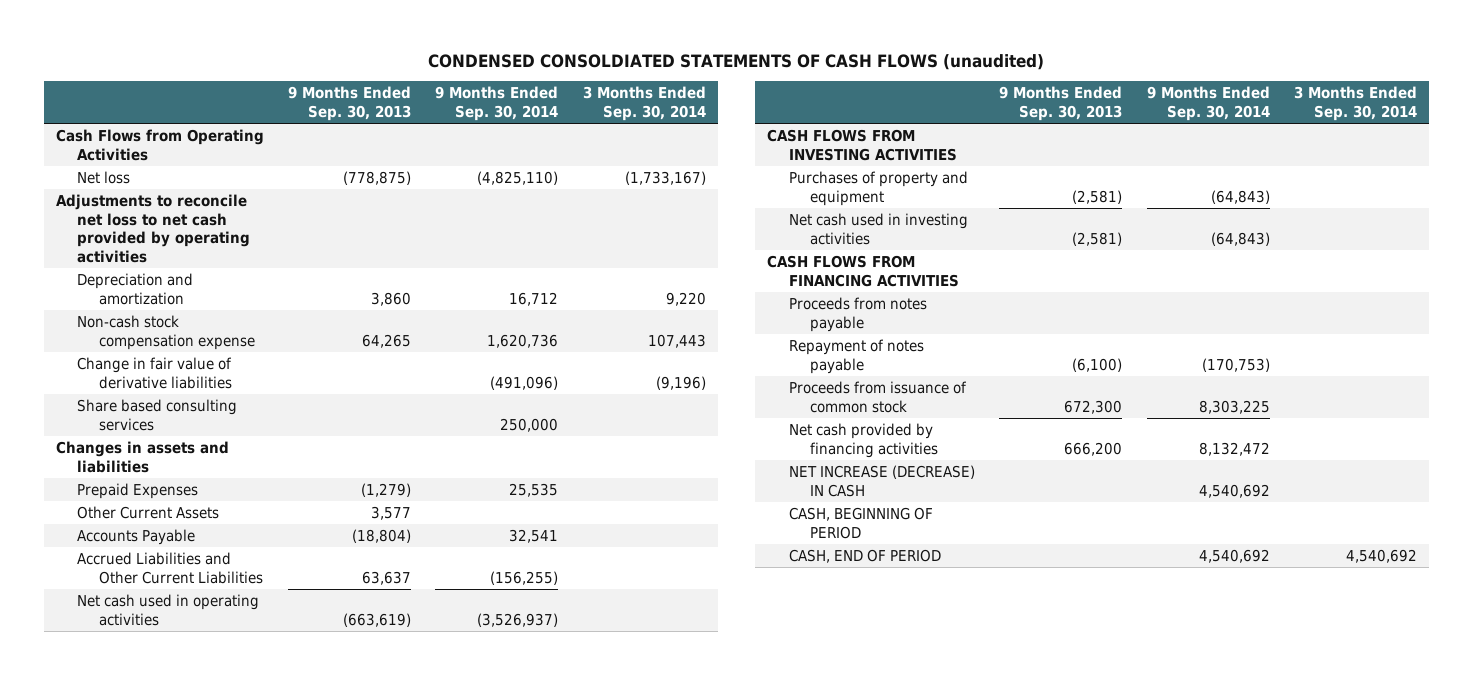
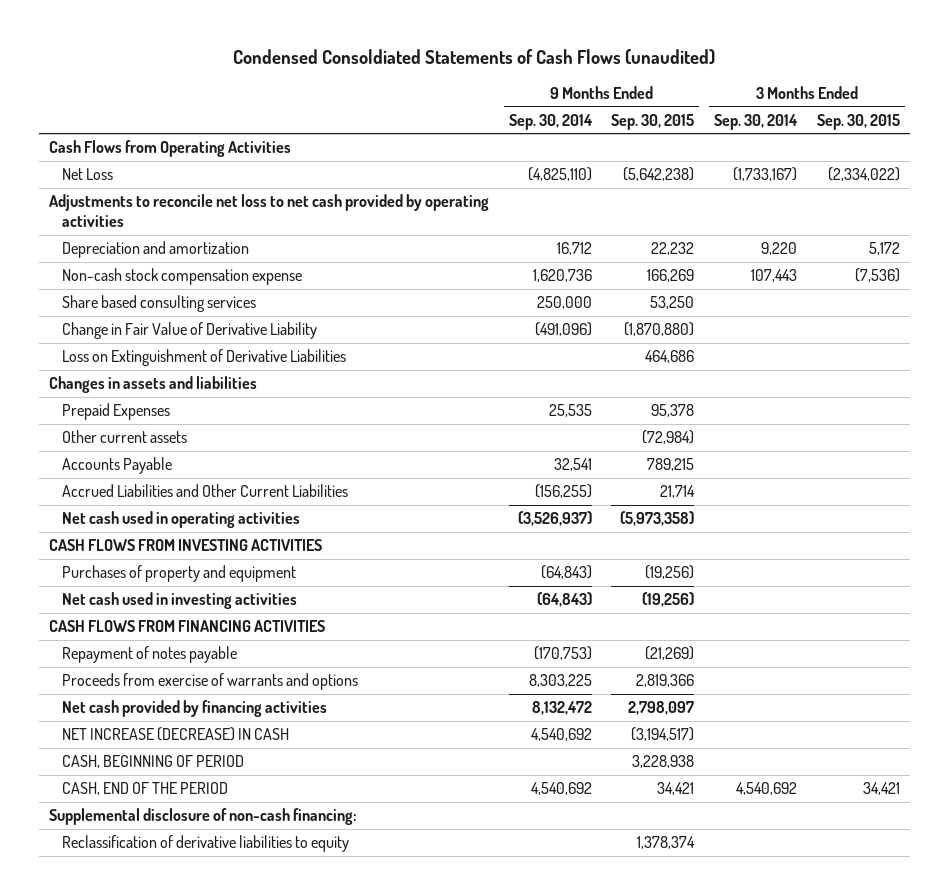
[428,53,1045,70] CONDENSED CONSOLDIATED STATEMENTS OF CASH FLOWS (unaudited) -> [233,48,716,65] Condensed Consoldiated Statements of Cash Flows (unaudited)
[288,86,412,122] 9 Months Ended Sep. 30, 2013 -> none
none -> [611,113,695,130] Sep. 30, 2015
none -> [817,113,901,130] Sep. 30, 2015
[77,170,131,184] Net loss -> [61,168,113,181] Net Loss
[77,356,233,389] Change in fair value of derivative liabilities -> none
none -> [61,322,317,340] Change in Fair Value of Derivative Liability
none -> [61,349,346,367] Loss on Extinguishment of Derivative Liabilities
[77,505,220,519] Other Current Assets -> [61,430,187,444] Other current assets
[788,296,927,332] Proceeds from notes payable -> none
[788,380,967,413] Proceeds from issuance of common stock -> [61,673,358,691] Proceeds from exercise of warrants and options
[788,548,941,563] CASH, END OF PERIOD -> [61,782,228,796] CASH, END OF THE PERIOD
none -> [48,808,357,826] Supplemental disclosure of non-cash financing:
none -> [61,835,349,853] Reclassification of derivative liabilities to equity

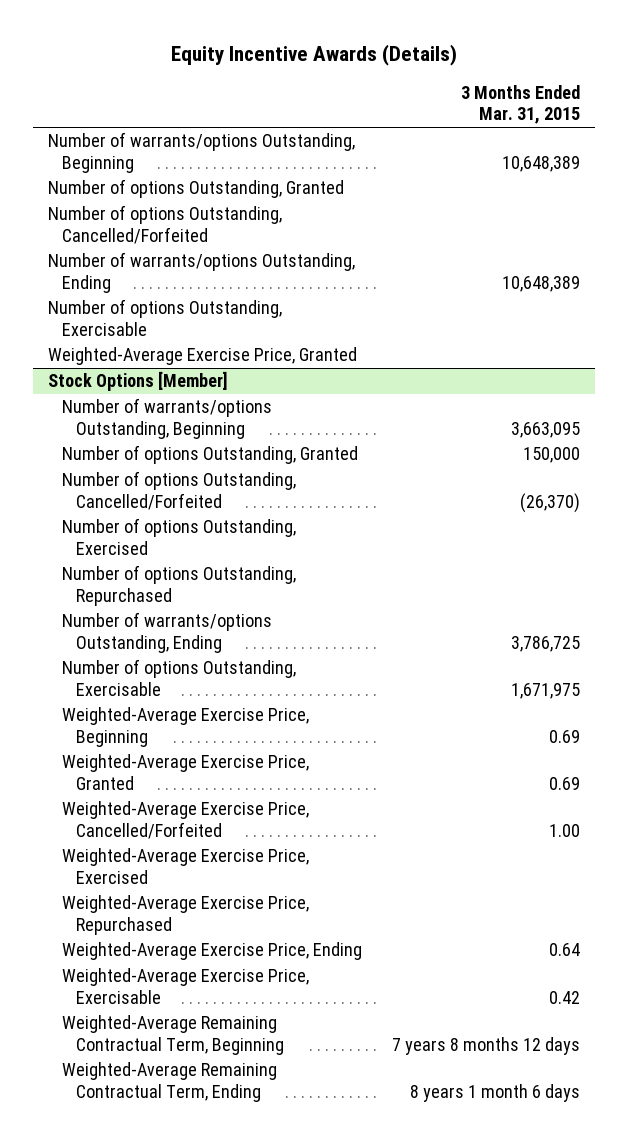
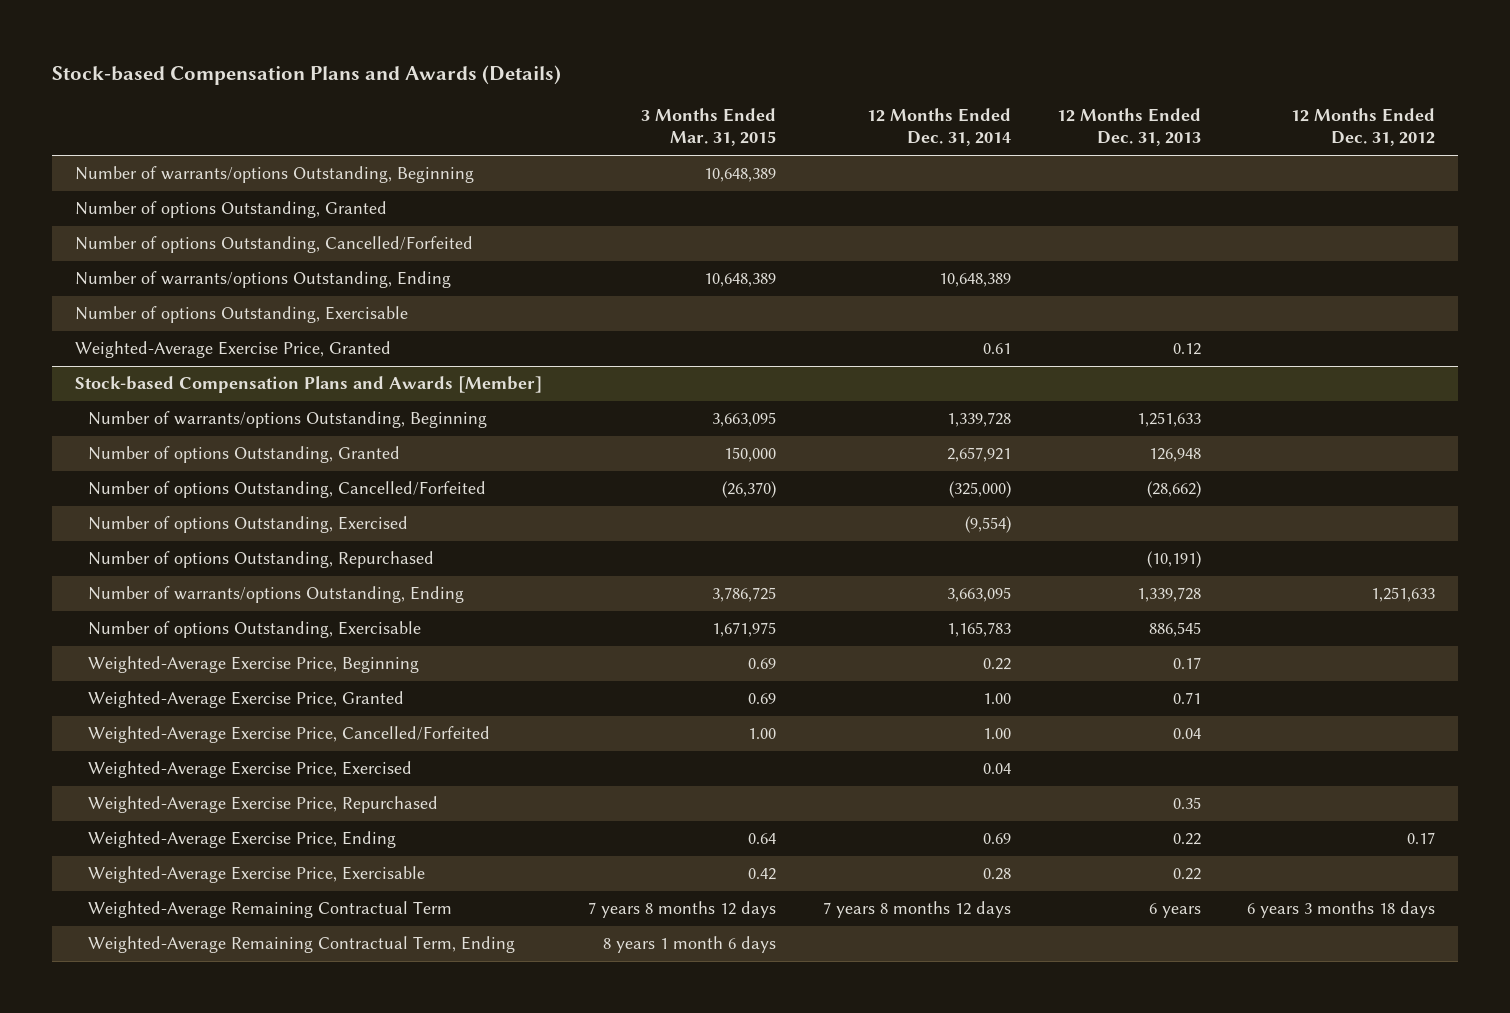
[171,44,458,67] Equity Incentive Awards (Details) -> [52,64,562,85] Stock-based Compensation Plans and Awards (Details)
none -> [866,107,1011,147] 12 Months Ended Dec. 31, 2014
none -> [1056,107,1201,147] 12 Months Ended Dec. 31, 2013
none -> [1290,107,1435,147] 12 Months Ended Dec. 31, 2012
[48,371,229,392] Stock Options [Member] -> [75,376,543,394] Stock-based Compensation Plans and Awards [Member]
[62,1015,284,1055] Weighted-Average Remaining Contractual Term, Beginning -> [88,901,453,919] Weighted-Average Remaining Contractual Term

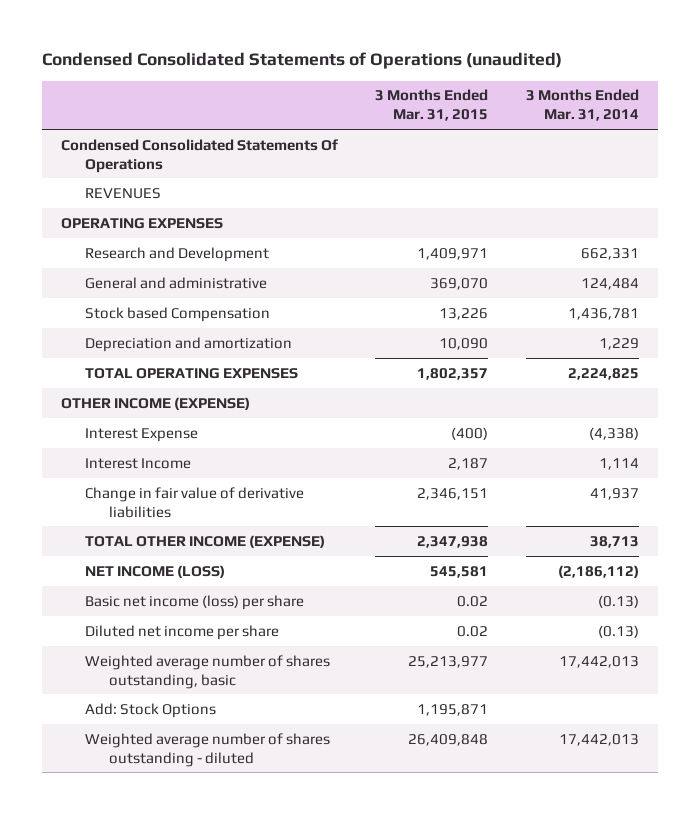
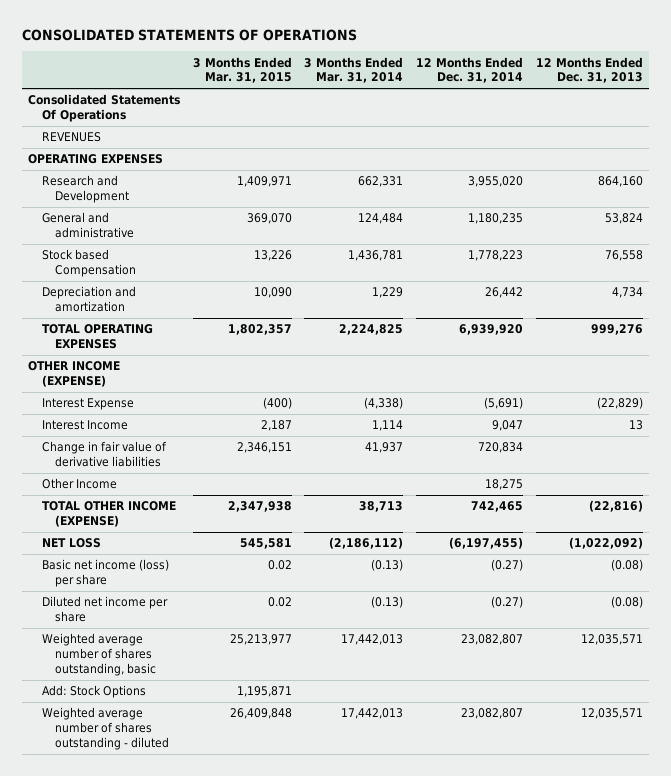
[41,52,562,70] Condensed Consolidated Statements of Operations (unaudited) -> [21,28,357,41] CONSOLIDATED STATEMENTS OF OPERATIONS
none -> [416,56,524,84] 12 Months Ended Dec. 31, 2014
none -> [535,56,643,84] 12 Months Ended Dec. 31, 2013
[60,138,338,173] Condensed Consolidated Statements Of Operations -> [28,94,181,123] Consolidated Statements Of Operations
none -> [41,478,117,490] Other Income
[84,564,225,578] NET INCOME (LOSS) -> [41,538,101,549] NET LOSS

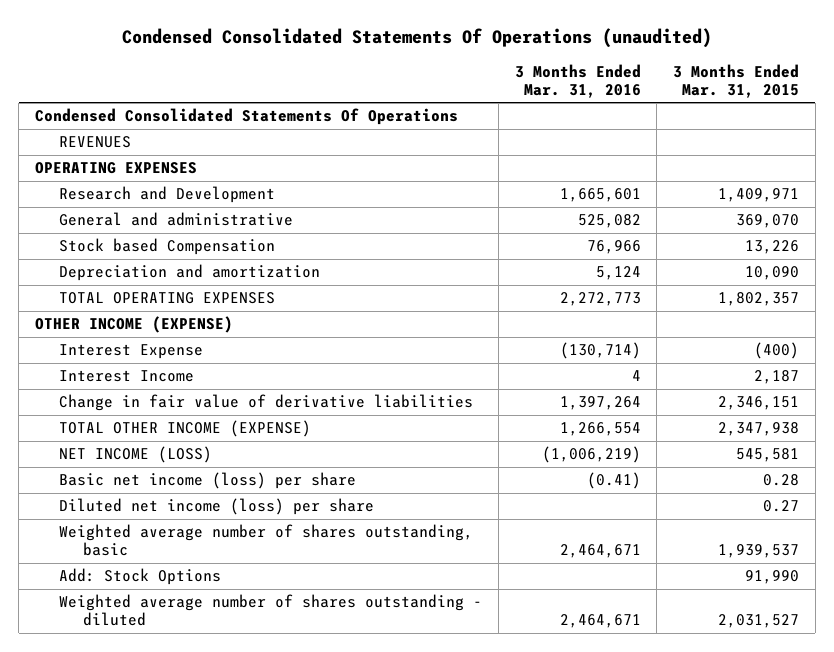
[21,28,357,41] CONSOLIDATED STATEMENTS OF OPERATIONS -> [122,27,713,48] Condensed Consolidated Statements Of Operations (unaudited)
[304,56,404,84] 3 Months Ended Mar. 31, 2014 -> none
[416,56,524,84] 12 Months Ended Dec. 31, 2014 -> none
[535,56,643,84] 12 Months Ended Dec. 31, 2013 -> none
none -> [514,63,641,98] 3 Months Ended Mar. 31, 2016
[28,94,181,123] Consolidated Statements Of Operations -> [34,108,458,126] Condensed Consolidated Statements Of Operations
[41,478,117,490] Other Income -> none
[41,538,101,549] NET LOSS -> [59,446,213,464] NET INCOME (LOSS)
[267,560,292,571] 0.02 -> [763,474,800,487] 0.28
[41,596,168,623] Diluted net income per share -> [59,498,375,516] Diluted net income (loss) per share
[267,597,292,608] 0.02 -> [763,500,800,513] 0.27
[229,634,292,646] 25,213,977 -> [718,544,800,559] 1,939,537
[236,686,292,698] 1,195,871 -> [745,570,800,585] 91,990
[229,708,292,720] 26,409,848 -> [718,614,800,629] 2,031,527

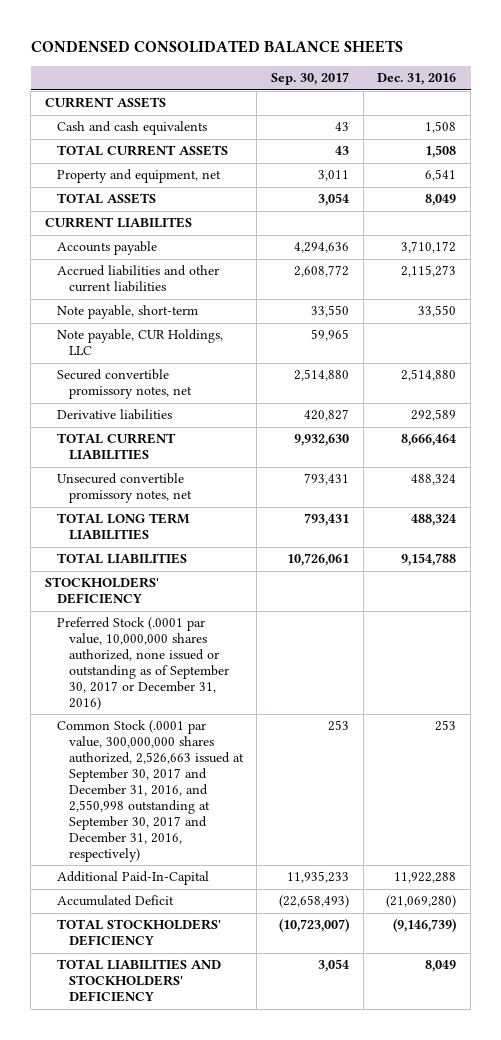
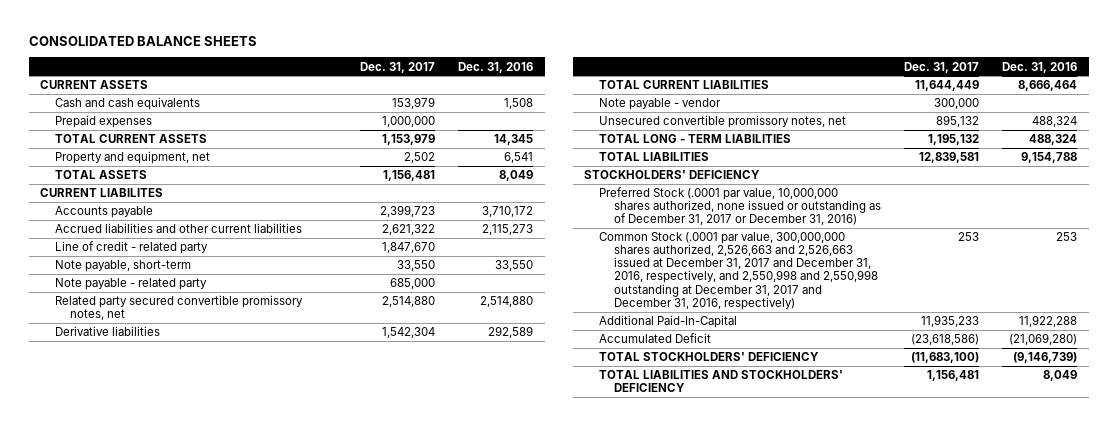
[30,40,403,54] CONDENSED CONSOLIDATED BALANCE SHEETS -> [28,36,257,47] CONSOLIDATED BALANCE SHEETS
[271,72,350,86] Sep. 30, 2017 -> none
none -> [359,61,435,73] Dec. 31, 2017
none -> [54,115,152,129] Prepaid expenses
[425,145,457,159] 1,508 -> [493,134,533,146] 14,345
none -> [54,241,208,255] Line of credit - related party
[56,329,223,356] Note payable, CUR Holdings, LLC -> none
none -> [54,278,207,291] Note payable - related party
[56,369,192,400] Secured convertible promissory notes, net -> [54,295,303,321] Related party secured convertible promissory notes, net
none -> [599,98,722,111] Note payable - vendor
[56,513,190,541] TOTAL LONG TERM LIABILITIES -> [599,134,792,144] TOTAL LONG - TERM LIABILITIES
[56,617,229,710] Preferred Stock (.0001 par value, 10,000,000 shares authorized, none issued or outstanding as of September 30, 2017 or December 31, 2016) -> [599,187,881,226] Preferred Stock (.0001 par value, 10,000,000 shares authorized, none issued or outstanding as of December 31, 2017 or December 31, 2016)
[56,720,244,862] Common Stock (.0001 par value, 300,000,000 shares authorized, 2,526,663 issued at September 30, 2017 and December 31, 2016, and 2,550,998 outstanding at September 30, 2017 and December 31, 2016, respectively) -> [599,232,878,310] Common Stock (.0001 par value, 300,000,000 shares authorized, 2,526,663 and 2,526,663 issued at December 31, 2017 and December 31, 2016, respectively, and 2,550,998 and 2,550,998 outstanding at December 31, 2017 and December 31, 2016, respectively)

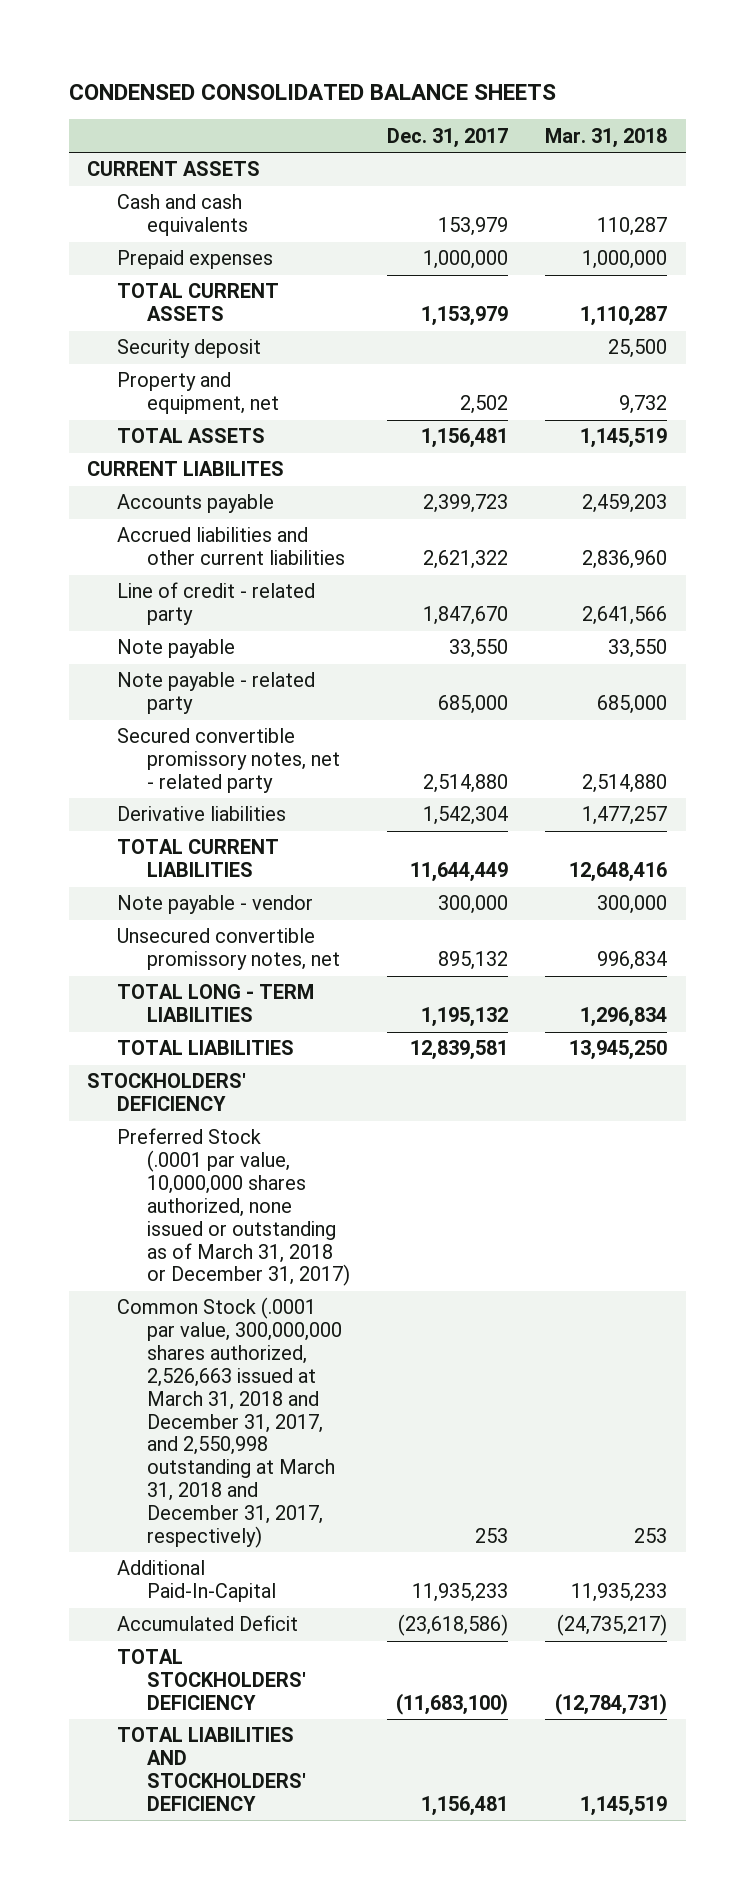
[28,36,257,47] CONSOLIDATED BALANCE SHEETS -> [68,83,556,100] CONDENSED CONSOLIDATED BALANCE SHEETS
[457,61,533,73] Dec. 31, 2016 -> none
none -> [545,127,668,148] Mar. 31, 2018
none -> [117,339,262,359] Security deposit
[54,260,191,273] Note payable, short-term -> [117,639,236,659] Note payable
[54,295,303,321] Related party secured convertible promissory notes, net -> [117,728,341,794] Secured convertible promissory notes, net - related party
[599,187,881,226] Preferred Stock (.0001 par value, 10,000,000 shares authorized, none issued or outstanding as of December 31, 2017 or December 31, 2016) -> [117,1128,351,1287] Preferred Stock (.0001 par value, 10,000,000 shares authorized, none issued or outstanding as of March 31, 2018 or December 31, 2017)
[599,232,878,310] Common Stock (.0001 par value, 300,000,000 shares authorized, 2,526,663 and 2,526,663 issued at December 31, 2017 and December 31, 2016, respectively, and 2,550,998 and 2,550,998 outstanding at December 31, 2017 and December 31, 2016, respectively) -> [117,1297,343,1548] Common Stock (.0001 par value, 300,000,000 shares authorized, 2,526,663 issued at March 31, 2018 and December 31, 2017, and 2,550,998 outstanding at March 31, 2018 and December 31, 2017, respectively)

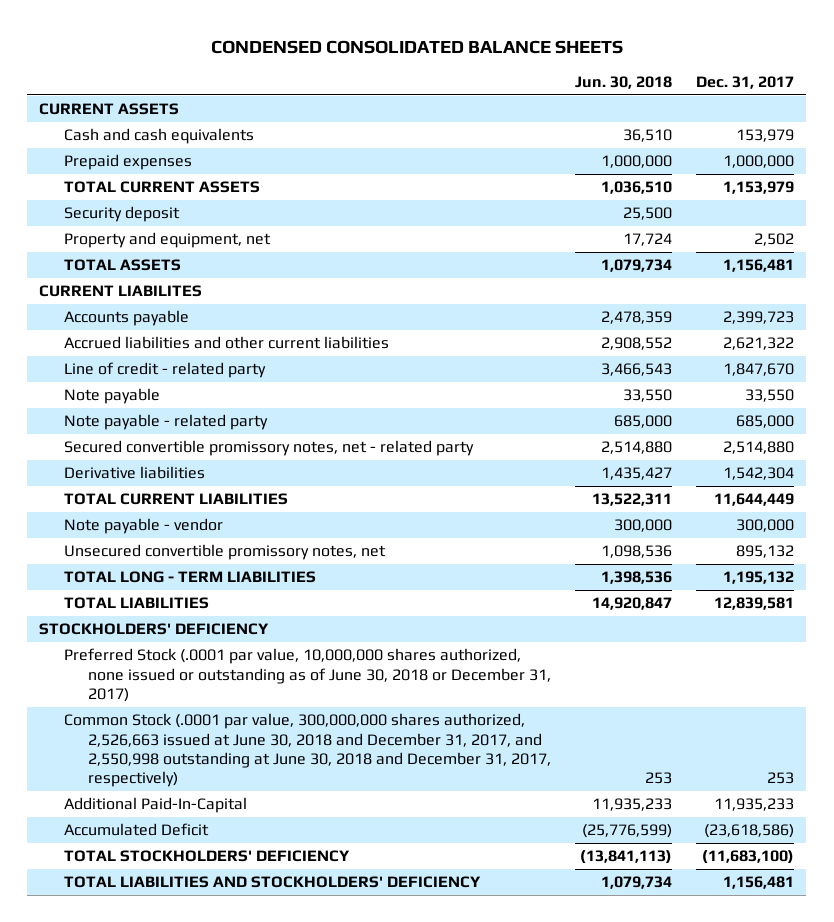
[545,127,668,148] Mar. 31, 2018 -> none
none -> [575,75,673,89] Jun. 30, 2018
[117,1128,351,1287] Preferred Stock (.0001 par value, 10,000,000 shares authorized, none issued or outstanding as of March 31, 2018 or December 31, 2017) -> [63,648,552,702] Preferred Stock (.0001 par value, 10,000,000 shares authorized, none issued or outstanding as of June 30, 2018 or December 31, 2017)
[117,1297,343,1548] Common Stock (.0001 par value, 300,000,000 shares authorized, 2,526,663 issued at March 31, 2018 and December 31, 2017, and 2,550,998 outstanding at March 31, 2018 and December 31, 2017, respectively) -> [63,713,552,788] Common Stock (.0001 par value, 300,000,000 shares authorized, 2,526,663 issued at June 30, 2018 and December 31, 2017, and 2,550,998 outstanding at June 30, 2018 and December 31, 2017, respectively)

